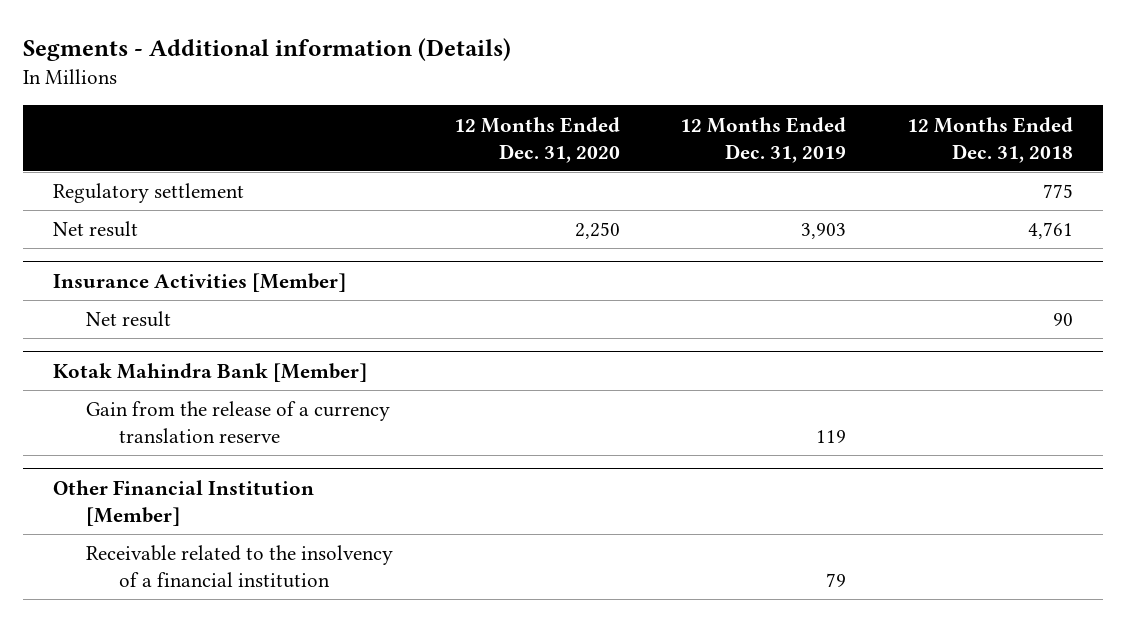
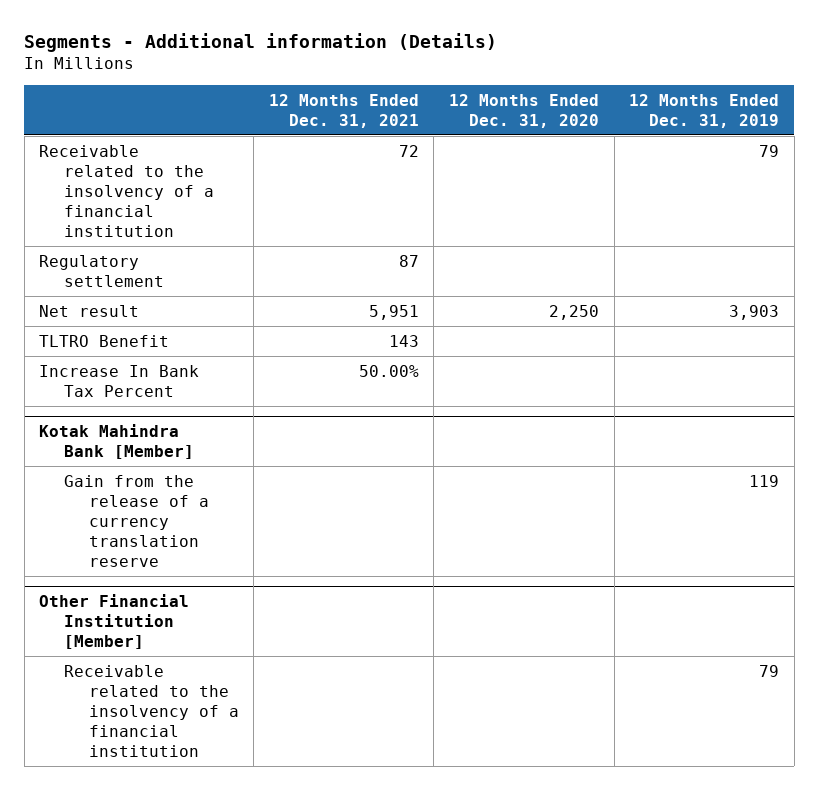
[906,116,1073,163] 12 Months Ended Dec. 31, 2018 -> none
none -> [268,93,419,128] 12 Months Ended Dec. 31, 2021
none -> [39,144,215,237] Receivable related to the insolvency of a financial institution
[52,272,346,292] Insurance Activities [Member] -> none
[86,311,172,328] Net result -> none
none -> [39,334,170,347] TLTRO Benefit
none -> [39,364,200,397] Increase In Bank Tax Percent

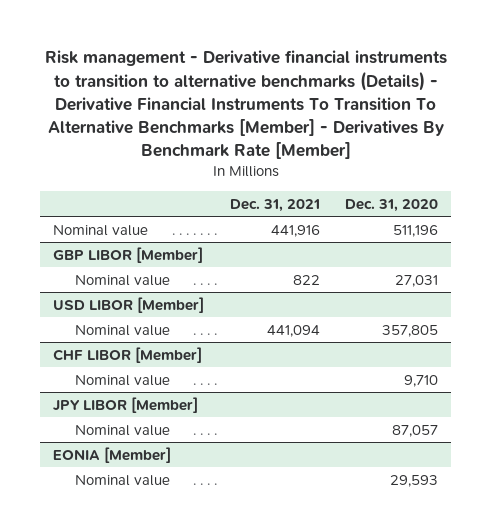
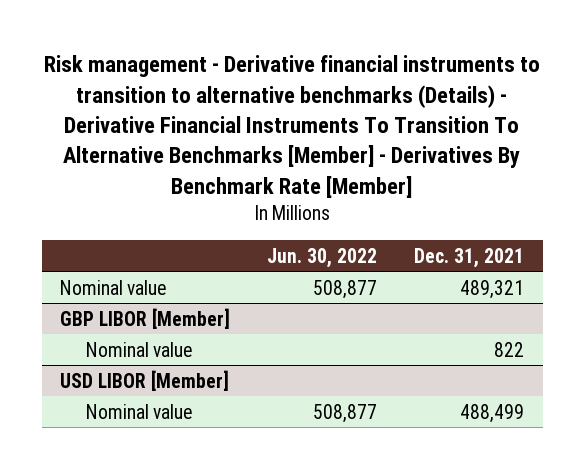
[345,198,439,212] Dec. 31, 2020 -> none
none -> [267,247,378,268] Jun. 30, 2022
[270,224,320,237] 441,916 -> [460,279,525,299] 489,321
[53,346,203,363] CHF LIBOR [Member] -> none
[75,374,171,386] Nominal value -> none
[53,396,199,413] JPY LIBOR [Member] -> none
[75,424,171,436] Nominal value -> none
[53,446,172,463] EONIA [Member] -> none
[75,474,171,486] Nominal value -> none
[266,324,320,337] 441,094 -> [460,403,525,423] 488,499

